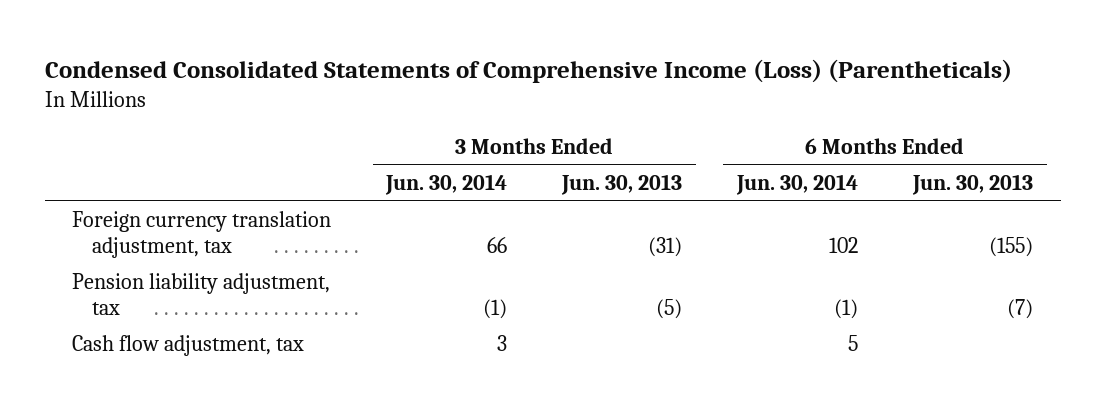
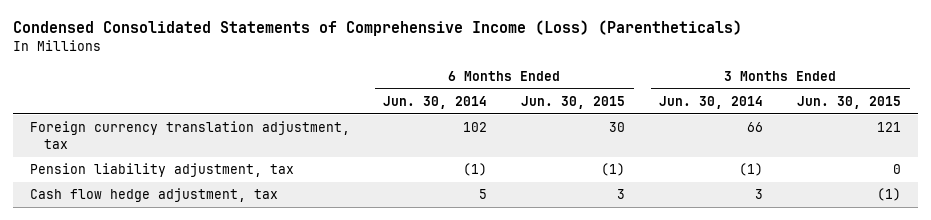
[561,174,683,196] Jun. 30, 2013 -> none
[912,174,1034,196] Jun. 30, 2013 -> none
none -> [521,96,626,110] Jun. 30, 2015
none -> [797,96,902,110] Jun. 30, 2015
[72,335,305,357] Cash flow adjustment, tax -> [29,188,278,203] Cash flow hedge adjustment, tax

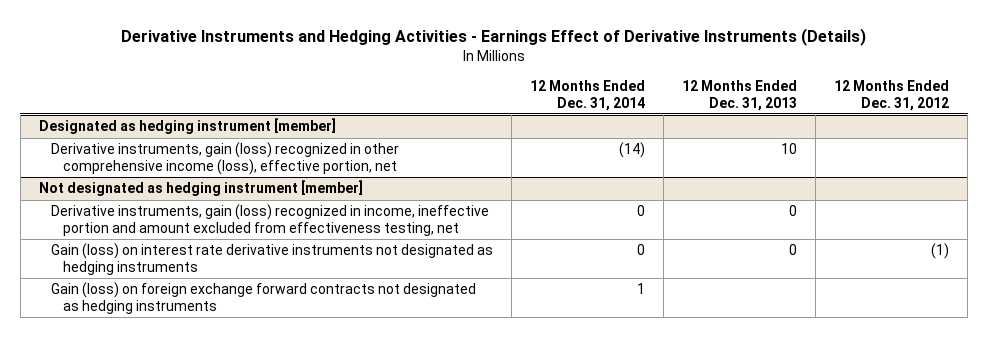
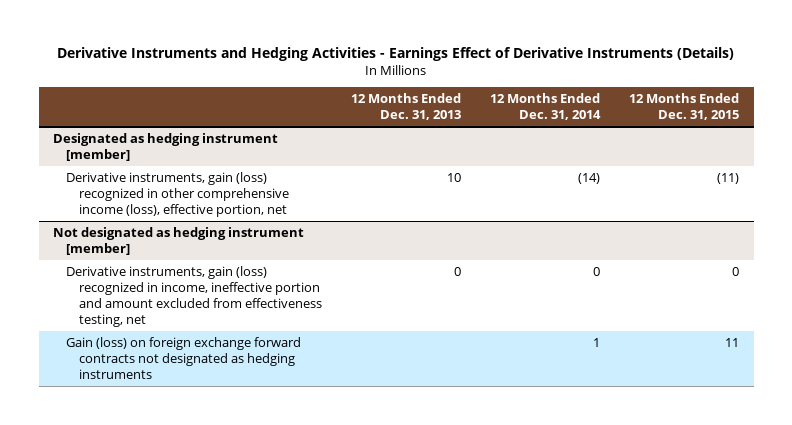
[834,80,950,111] 12 Months Ended Dec. 31, 2012 -> none
none -> [629,92,740,120] 12 Months Ended Dec. 31, 2015
[50,243,493,275] Gain (loss) on interest rate derivative instruments not designated as hedging instruments -> none

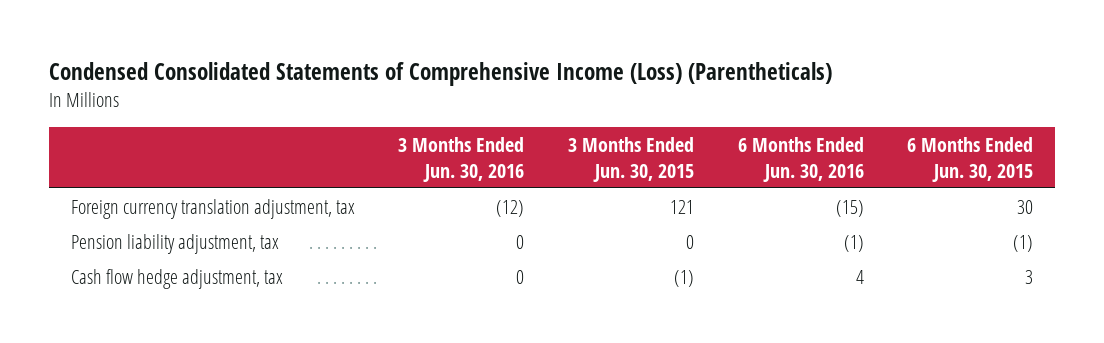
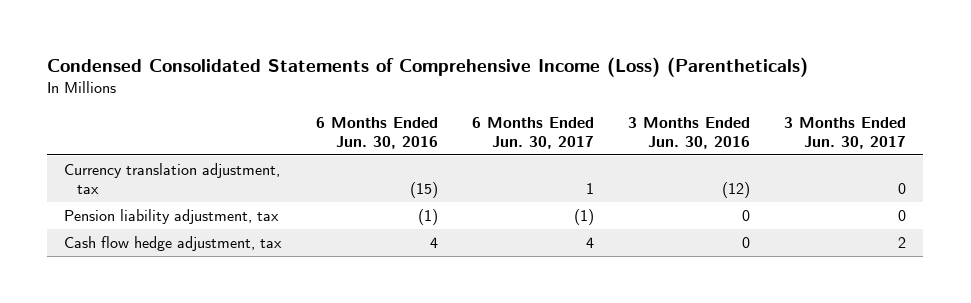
[568,136,695,182] 3 Months Ended Jun. 30, 2015 -> none
[907,136,1034,182] 6 Months Ended Jun. 30, 2015 -> none
none -> [471,117,594,149] 6 Months Ended Jun. 30, 2017
none -> [784,117,907,149] 3 Months Ended Jun. 30, 2017
[70,198,355,219] Foreign currency translation adjustment, tax -> [64,162,281,194] Currency translation adjustment, tax

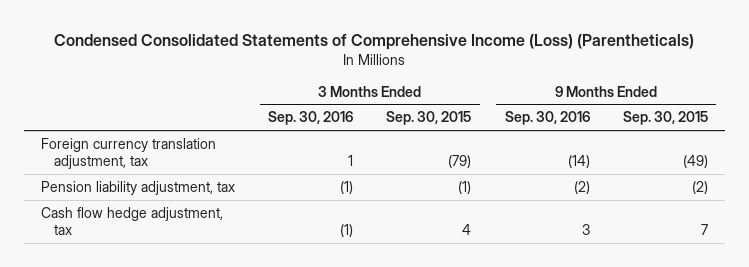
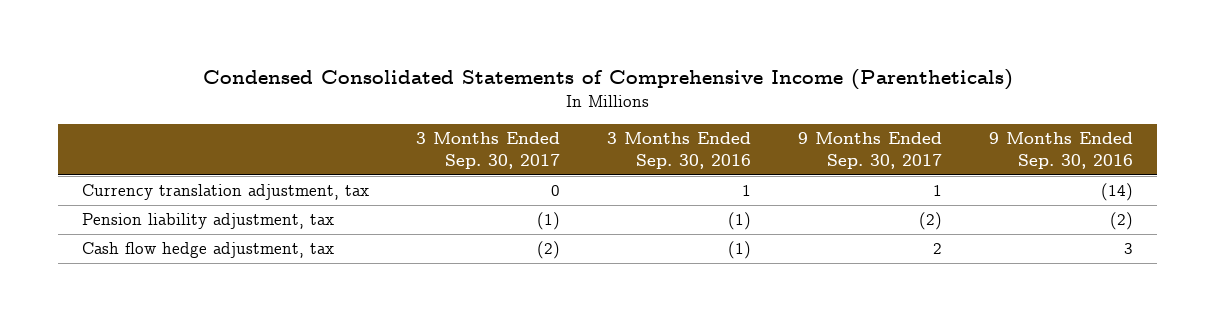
[54,33,695,50] Condensed Consolidated Statements of Comprehensive Income (Loss) (Parentheticals) -> [202,69,1013,91] Condensed Consolidated Statements of Comprehensive Income (Parentheticals)
[386,111,472,126] Sep. 30, 2015 -> none
[622,111,708,126] Sep. 30, 2015 -> none
none -> [415,132,560,169] 3 Months Ended Sep. 30, 2017
none -> [798,132,943,169] 9 Months Ended Sep. 30, 2017
[40,137,216,170] Foreign currency translation adjustment, tax -> [81,184,369,201] Currency translation adjustment, tax

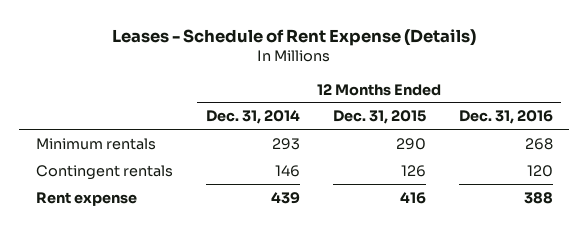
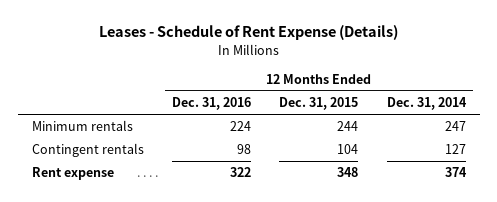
[271,137,300,150] 293 -> [444,121,466,132] 247
[395,137,426,150] 290 -> [337,121,359,132] 244
[524,137,553,150] 268 -> [230,121,252,132] 224
[274,164,300,177] 146 -> [444,144,466,155] 127
[400,164,426,177] 126 -> [337,144,359,155] 104
[526,164,553,177] 120 -> [237,144,252,155] 98
[270,191,300,204] 439 -> [444,167,467,178] 374
[399,191,426,204] 416 -> [337,167,359,178] 348
[523,191,553,204] 388 -> [230,167,252,178] 322

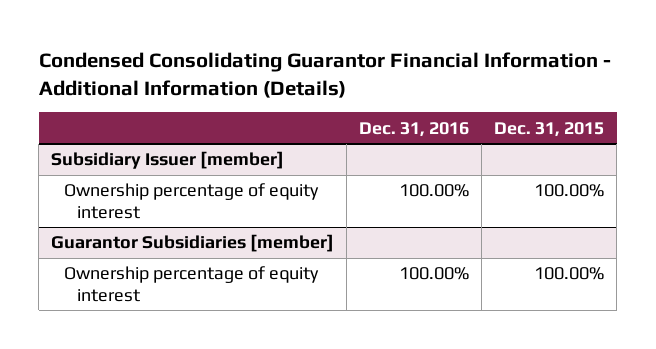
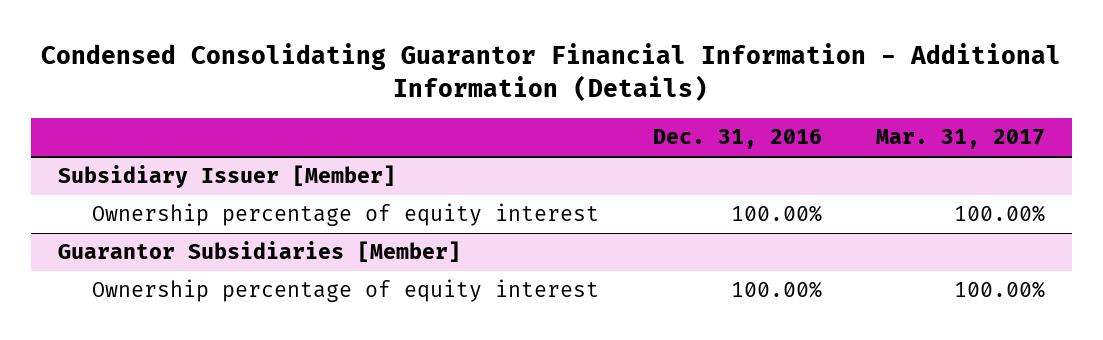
[494,121,605,137] Dec. 31, 2015 -> none
none -> [875,129,1045,150] Mar. 31, 2017
[51,151,285,170] Subsidiary Issuer [member] -> [58,165,397,189] Subsidiary Issuer [Member]
[51,234,335,253] Guarantor Subsidiaries [member] -> [58,241,462,263] Guarantor Subsidiaries [Member]

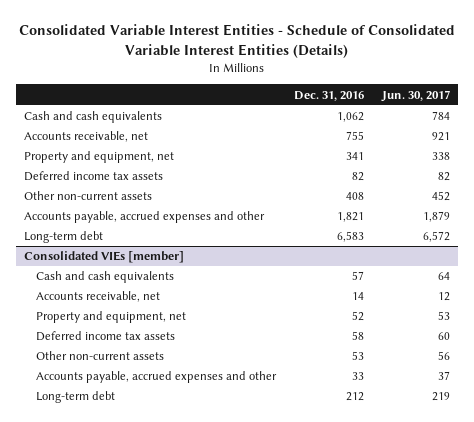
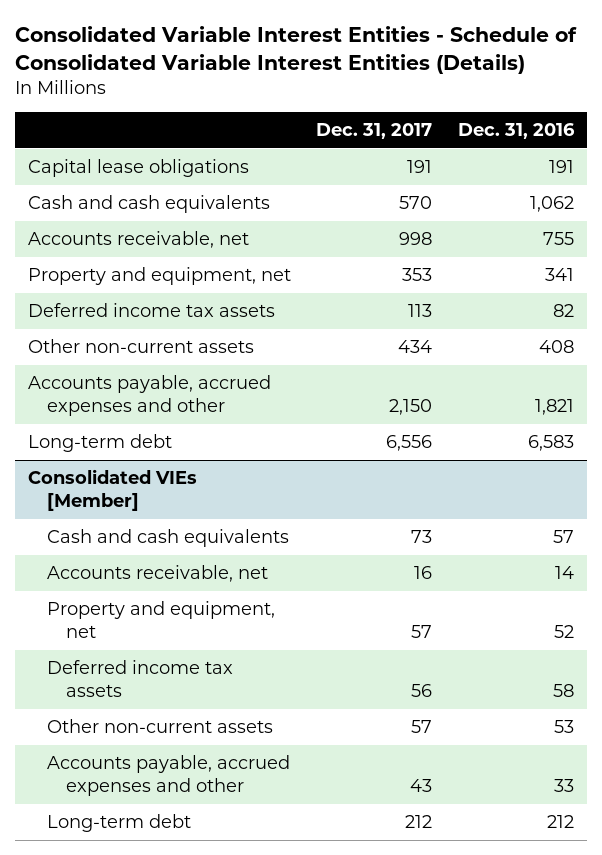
[380,89,450,102] Jun. 30, 2017 -> none
none -> [316,123,433,140] Dec. 31, 2017
none -> [27,159,249,178] Capital lease obligations
[24,251,185,264] Consolidated VIEs [member] -> [27,469,197,512] Consolidated VIEs [Member]

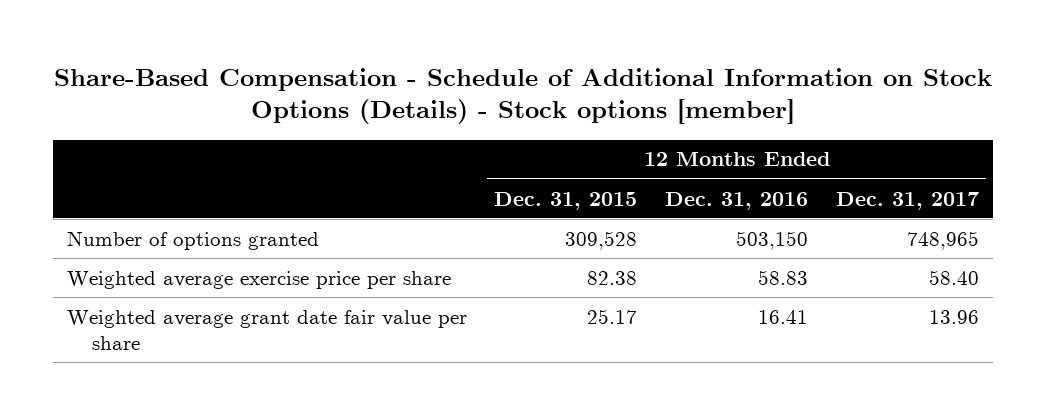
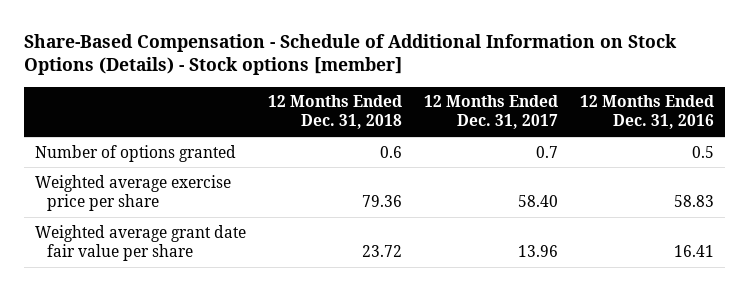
[494,191,638,210] Dec. 31, 2015 -> none
none -> [268,95,403,130] 12 Months Ended Dec. 31, 2018
[736,230,809,250] 503,150 -> [692,145,715,158] 0.5
[906,230,979,250] 748,965 -> [536,145,559,158] 0.7

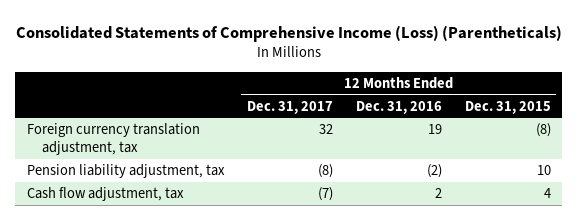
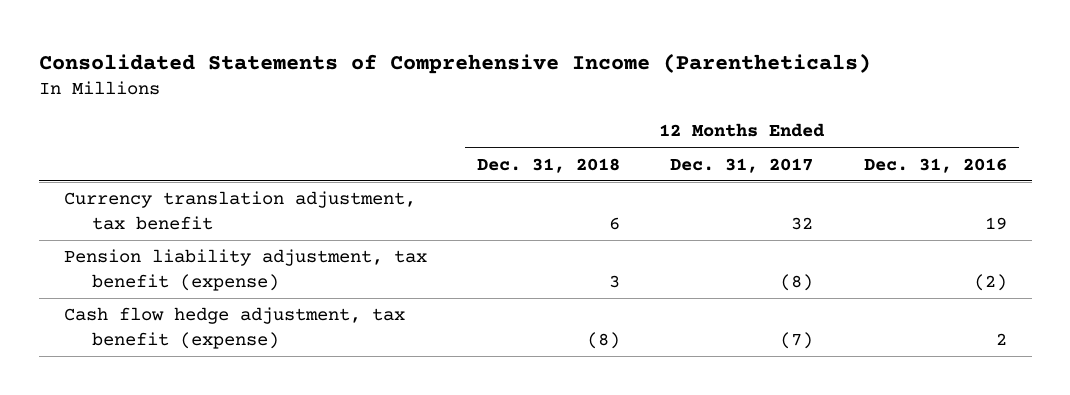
[15,24,562,42] Consolidated Statements of Comprehensive Income (Loss) (Parentheticals) -> [38,52,871,74] Consolidated Statements of Comprehensive Income (Parentheticals)
[464,100,551,114] Dec. 31, 2015 -> none
none -> [477,157,621,173] Dec. 31, 2018
[26,123,200,155] Foreign currency translation adjustment, tax -> [63,191,416,230] Currency translation adjustment, tax benefit
[26,164,225,179] Pension liability adjustment, tax -> [63,249,427,291] Pension liability adjustment, tax benefit (expense)
[26,187,184,202] Cash flow adjustment, tax -> [63,307,405,349] Cash flow hedge adjustment, tax benefit (expense)

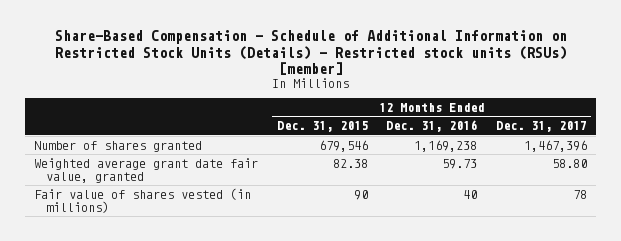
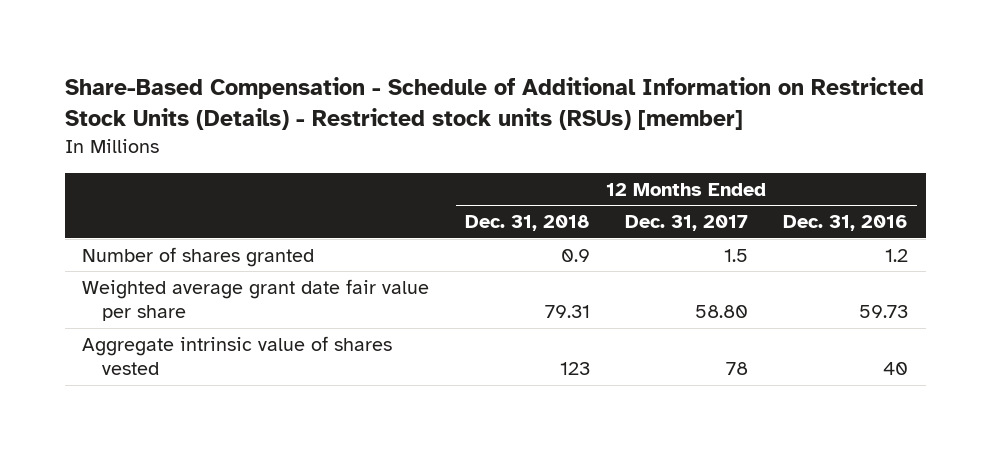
[276,121,368,133] Dec. 31, 2015 -> none
none -> [464,215,590,232] Dec. 31, 2018
[414,139,478,152] 1,169,238 -> [885,248,909,262] 1.2
[523,139,587,152] 1,467,396 -> [723,248,748,262] 1.5
[34,157,259,183] Weighted average grant date fair value, granted -> [82,278,430,322] Weighted average grant date fair value per share
[34,187,252,213] Fair value of shares vested (in millions) -> [82,335,393,376] Aggregate intrinsic value of shares vested

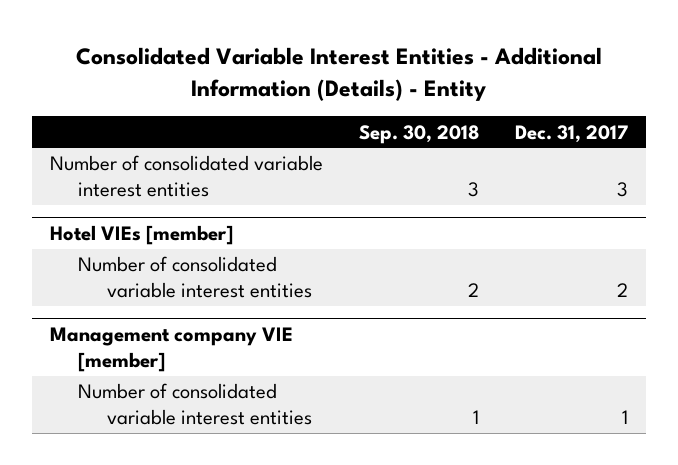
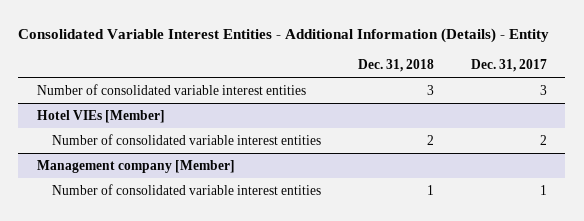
[359,124,480,144] Sep. 30, 2018 -> none
none -> [358,59,435,73] Dec. 31, 2018
[49,225,233,246] Hotel VIEs [member] -> [36,109,165,123] Hotel VIEs [Member]
[49,327,293,372] Management company VIE [member] -> [36,159,235,173] Management company [Member]

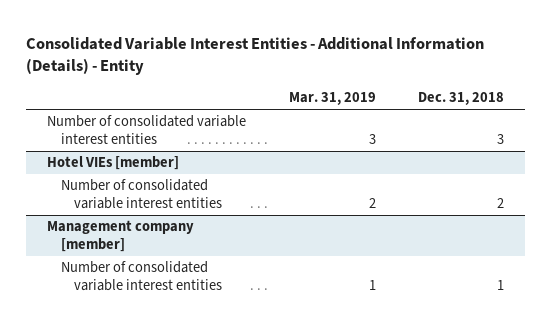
[470,59,547,73] Dec. 31, 2017 -> none
none -> [288,92,376,106] Mar. 31, 2019
[36,109,165,123] Hotel VIEs [Member] -> [47,156,180,171] Hotel VIEs [member]
[36,159,235,173] Management company [Member] -> [47,220,195,252] Management company [member]

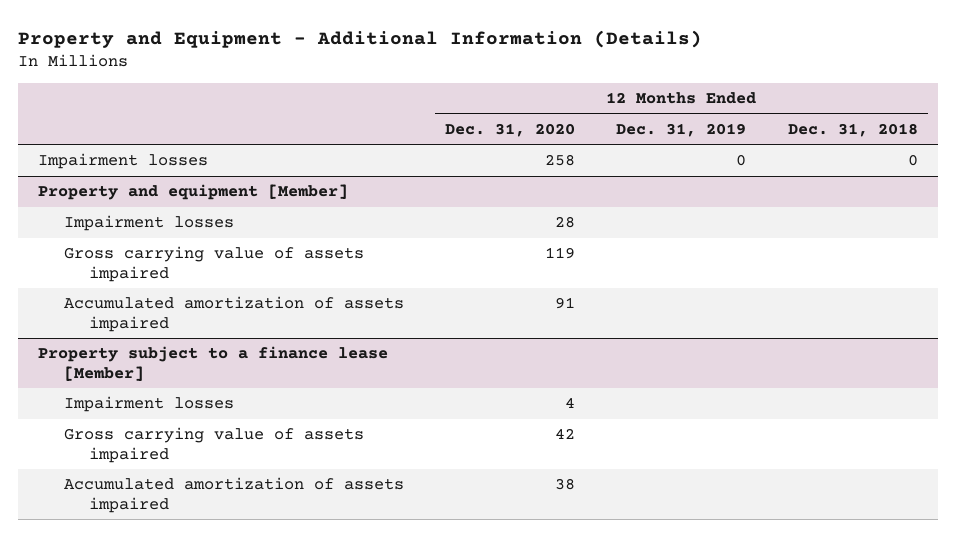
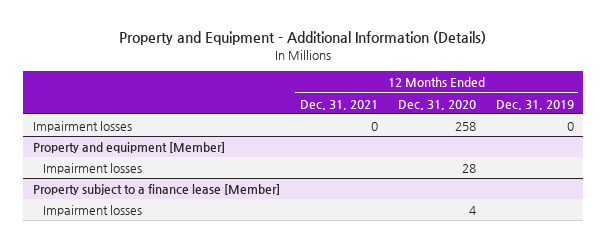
[787,122,918,137] Dec. 31, 2018 -> none
none -> [299,99,378,110] Dec. 31, 2021
[63,246,364,282] Gross carrying value of assets impaired -> none
[63,296,404,332] Accumulated amortization of assets impaired -> none
[63,427,364,463] Gross carrying value of assets impaired -> none
[63,477,404,513] Accumulated amortization of assets impaired -> none

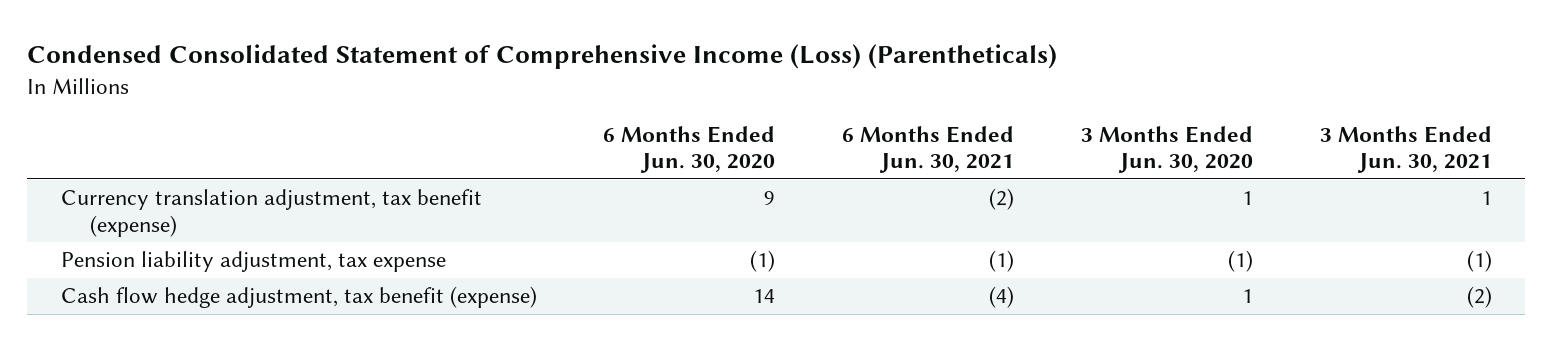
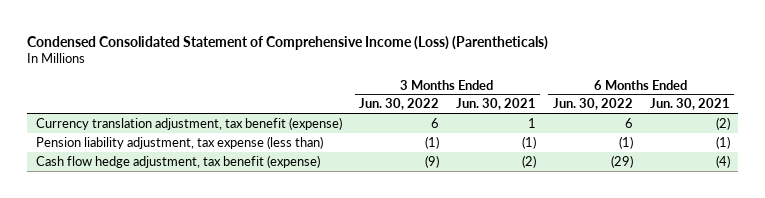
[603,125,776,174] 6 Months Ended Jun. 30, 2020 -> none
[1080,125,1253,174] 3 Months Ended Jun. 30, 2020 -> none
none -> [358,98,439,111] Jun. 30, 2022
none -> [552,98,633,111] Jun. 30, 2022
[60,251,446,273] Pension liability adjustment, tax expense -> [35,135,323,149] Pension liability adjustment, tax expense (less than)

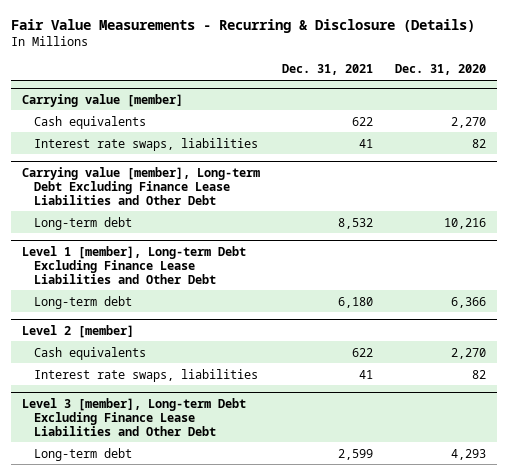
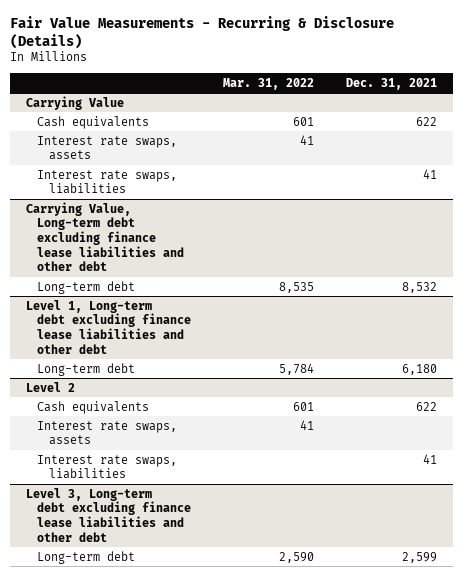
[395,64,487,76] Dec. 31, 2020 -> none
none -> [223,77,315,90] Mar. 31, 2022
[21,93,183,107] Carrying value [member] -> [25,95,124,110] Carrying Value
none -> [37,135,178,161] Interest rate swaps, assets
[21,166,260,205] Carrying value [member], Long-term Debt Excluding Finance Lease Liabilities and Other Debt -> [25,201,185,272] Carrying Value, Long-term debt excluding finance lease liabilities and other debt
[21,245,246,284] Level 1 [member], Long-term Debt Excluding Finance Lease Liabilities and Other Debt -> [25,299,192,354] Level 1, Long-term debt excluding finance lease liabilities and other debt
[21,324,134,338] Level 2 [member] -> [25,381,75,392] Level 2
none -> [37,420,178,446] Interest rate swaps, assets
[21,397,246,436] Level 3 [member], Long-term Debt Excluding Finance Lease Liabilities and Other Debt -> [25,487,192,542] Level 3, Long-term debt excluding finance lease liabilities and other debt

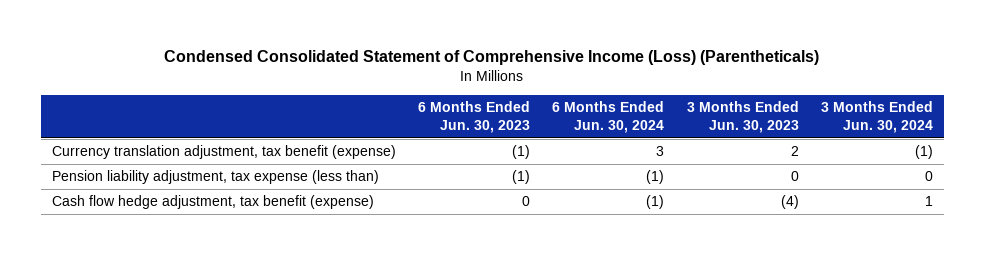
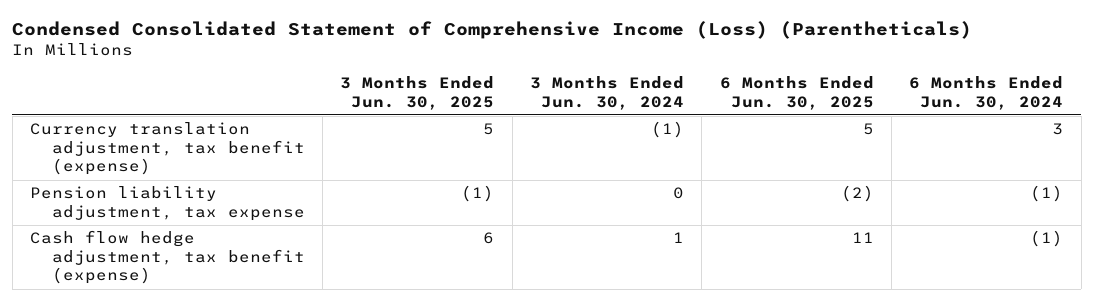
[417,101,530,134] 6 Months Ended Jun. 30, 2023 -> none
[686,101,799,134] 3 Months Ended Jun. 30, 2023 -> none
none -> [340,76,495,110] 3 Months Ended Jun. 30, 2025
none -> [719,76,874,110] 6 Months Ended Jun. 30, 2025
[51,170,379,185] Pension liability adjustment, tax expense (less than) -> [30,186,305,221] Pension liability adjustment, tax expense

